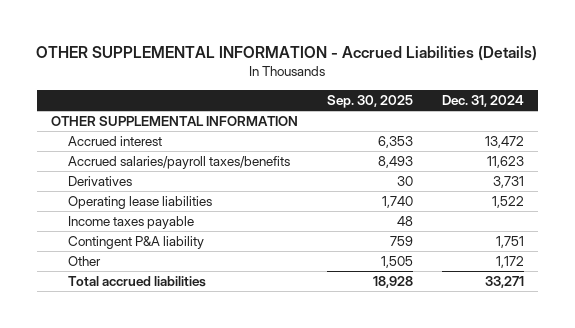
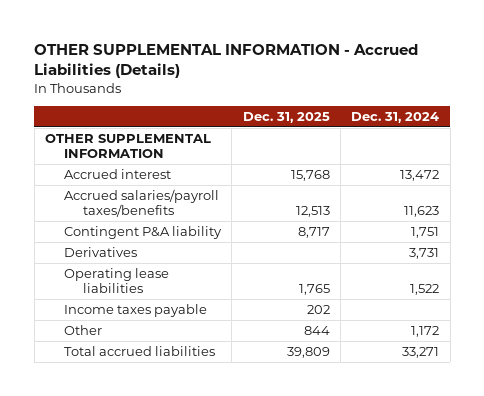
[326,95,413,109] Sep. 30, 2025 -> none
none -> [242,111,330,123] Dec. 31, 2025
[68,236,205,250] Contingent P&A liability -> [64,226,223,240] Contingent P&A liability

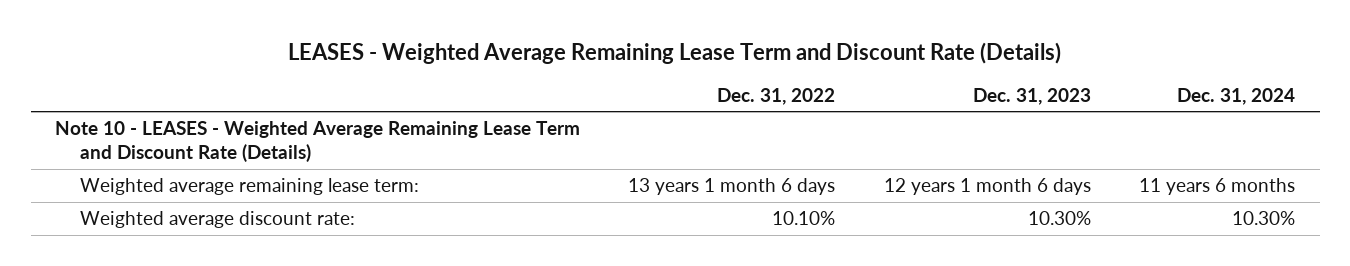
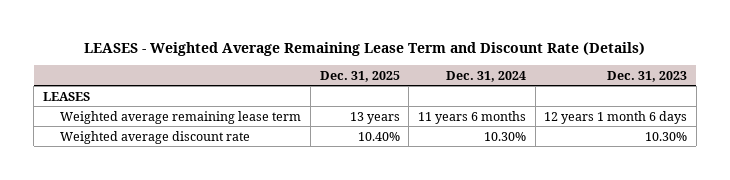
[717,87,836,105] Dec. 31, 2022 -> none
none -> [319,70,400,82] Dec. 31, 2025
[54,121,580,163] Note 10 - LEASES - Weighted Average Remaining Lease Term and Discount Rate (Details) -> none
none -> [42,91,90,101] LEASES
[79,178,419,196] Weighted average remaining lease term: -> [60,110,302,124] Weighted average remaining lease term
[79,211,355,229] Weighted average discount rate: -> [60,130,251,144] Weighted average discount rate

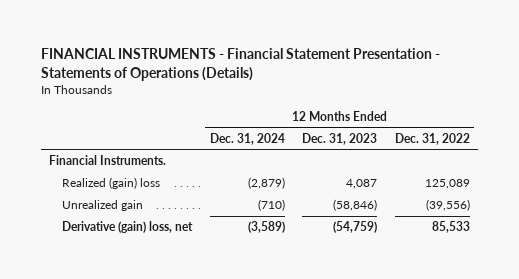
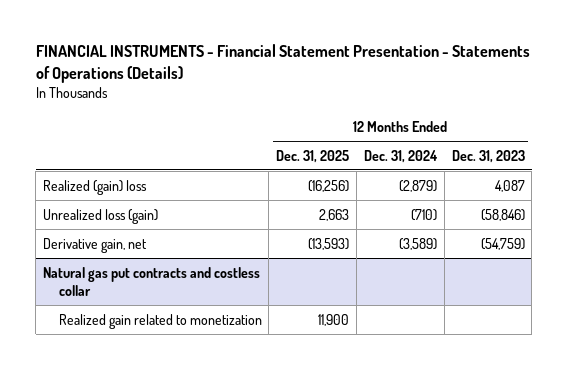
[394,132,470,145] Dec. 31, 2022 -> none
none -> [276,149,350,163] Dec. 31, 2025
[49,155,167,166] Financial Instruments. -> none
[61,200,143,212] Unrealized gain -> [42,208,158,224] Unrealized loss (gain)
[61,221,193,234] Derivative (gain) loss, net -> [42,237,147,253] Derivative gain, net
none -> [42,266,260,296] Natural gas put contracts and costless collar
none -> [58,313,262,329] Realized gain related to monetization

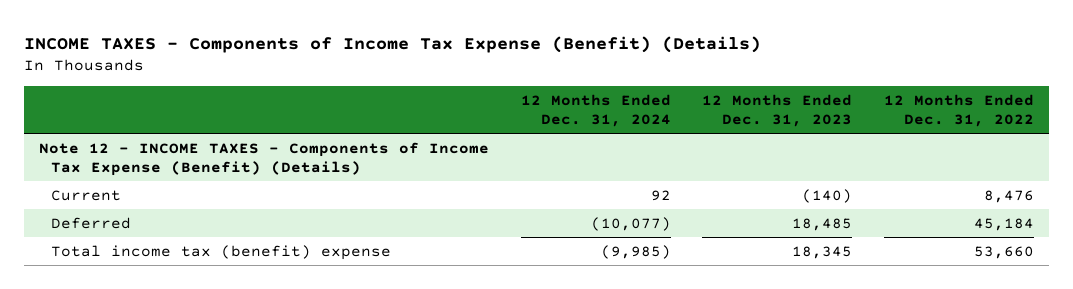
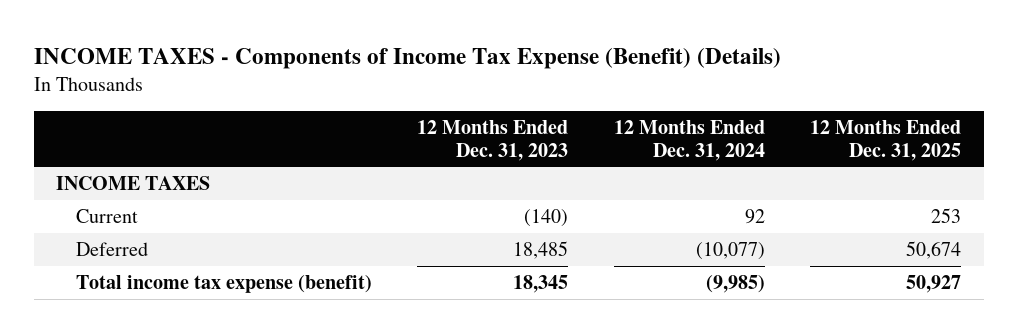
[883,93,1034,128] 12 Months Ended Dec. 31, 2022 -> none
none -> [810,119,962,161] 12 Months Ended Dec. 31, 2025
[39,141,490,177] Note 12 - INCOME TAXES - Components of Income Tax Expense (Benefit) (Details) -> none
none -> [56,175,211,190] INCOME TAXES
[51,244,392,260] Total income tax (benefit) expense -> [75,274,372,293] Total income tax expense (benefit)

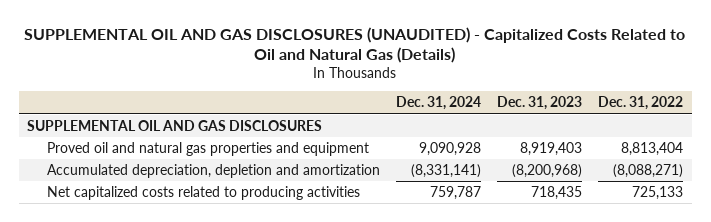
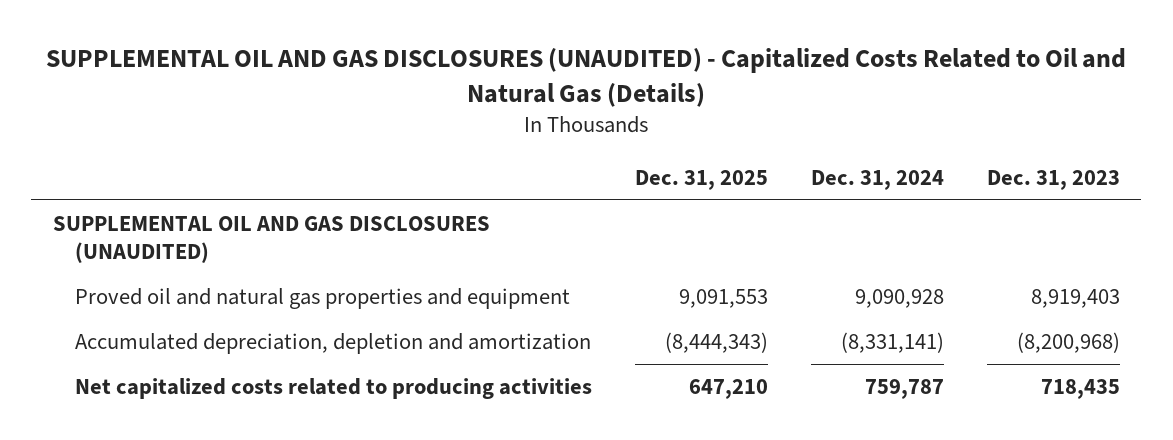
[598,96,684,111] Dec. 31, 2022 -> none
none -> [634,170,768,191] Dec. 31, 2025
[27,119,323,131] SUPPLEMENTAL OIL AND GAS DISCLOSURES -> [52,215,490,264] SUPPLEMENTAL OIL AND GAS DISCLOSURES (UNAUDITED)

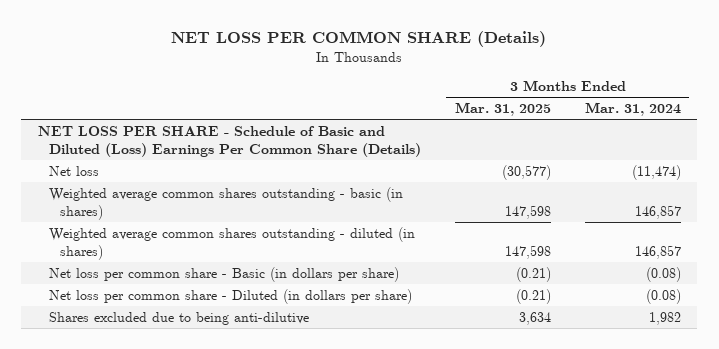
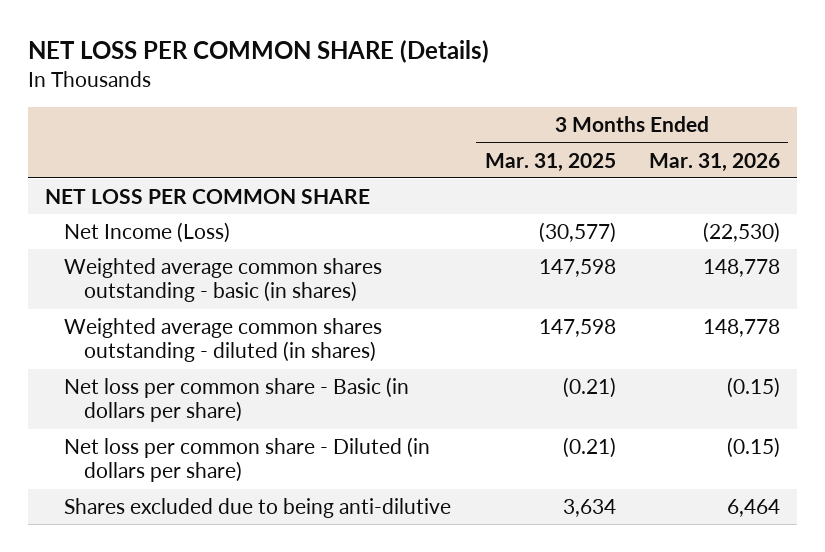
[584,101,681,116] Mar. 31, 2024 -> none
none -> [649,152,781,172] Mar. 31, 2026
[38,125,422,157] NET LOSS PER SHARE - Schedule of Basic and Diluted (Loss) Earnings Per Common Share (Details) -> none
none -> [44,188,370,204] NET LOSS PER COMMON SHARE
[49,165,100,176] Net loss -> [64,221,231,243] Net Income (Loss)

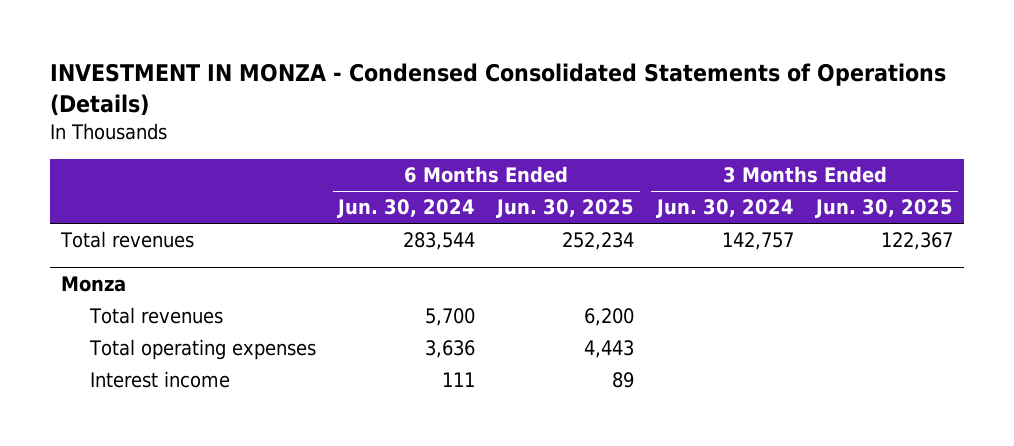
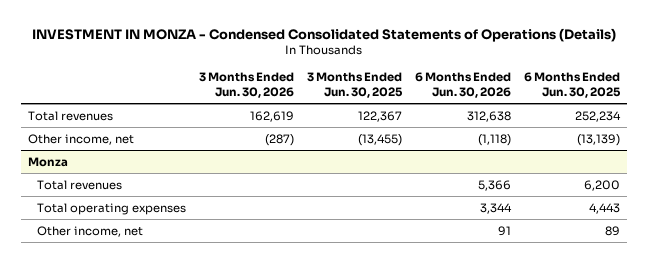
[337,199,476,219] Jun. 30, 2024 -> none
[655,199,794,219] Jun. 30, 2024 -> none
none -> [199,72,295,99] 3 Months Ended Jun. 30, 2026
none -> [415,72,512,99] 6 Months Ended Jun. 30, 2026
none -> [27,133,134,145] Other income, net
[90,371,231,389] Interest income -> none
none -> [37,225,144,237] Other income, net

